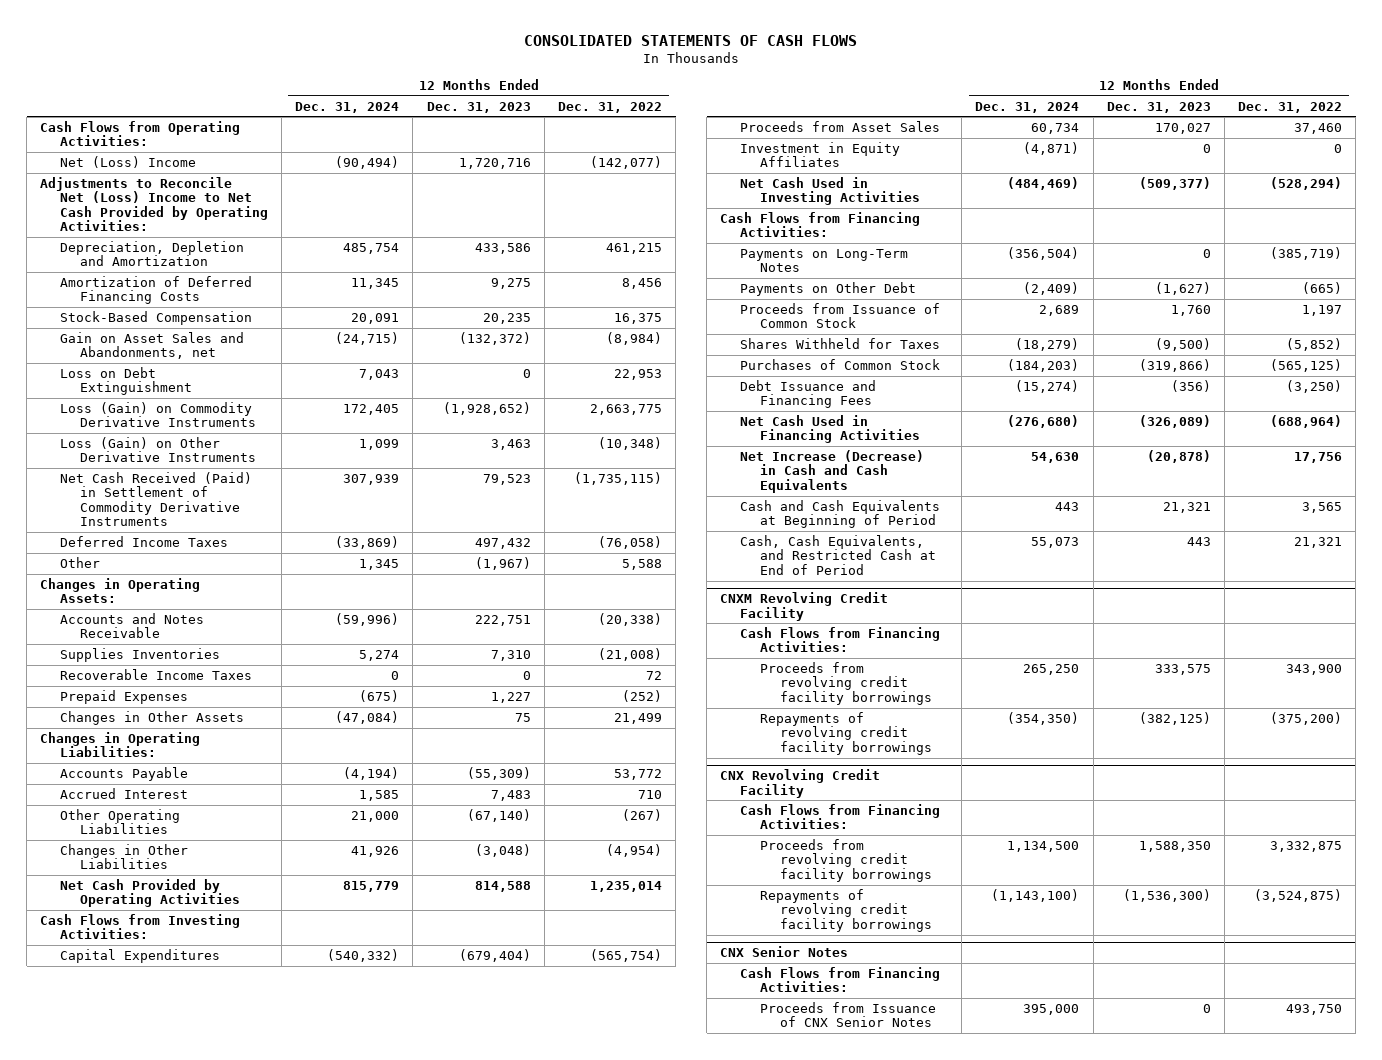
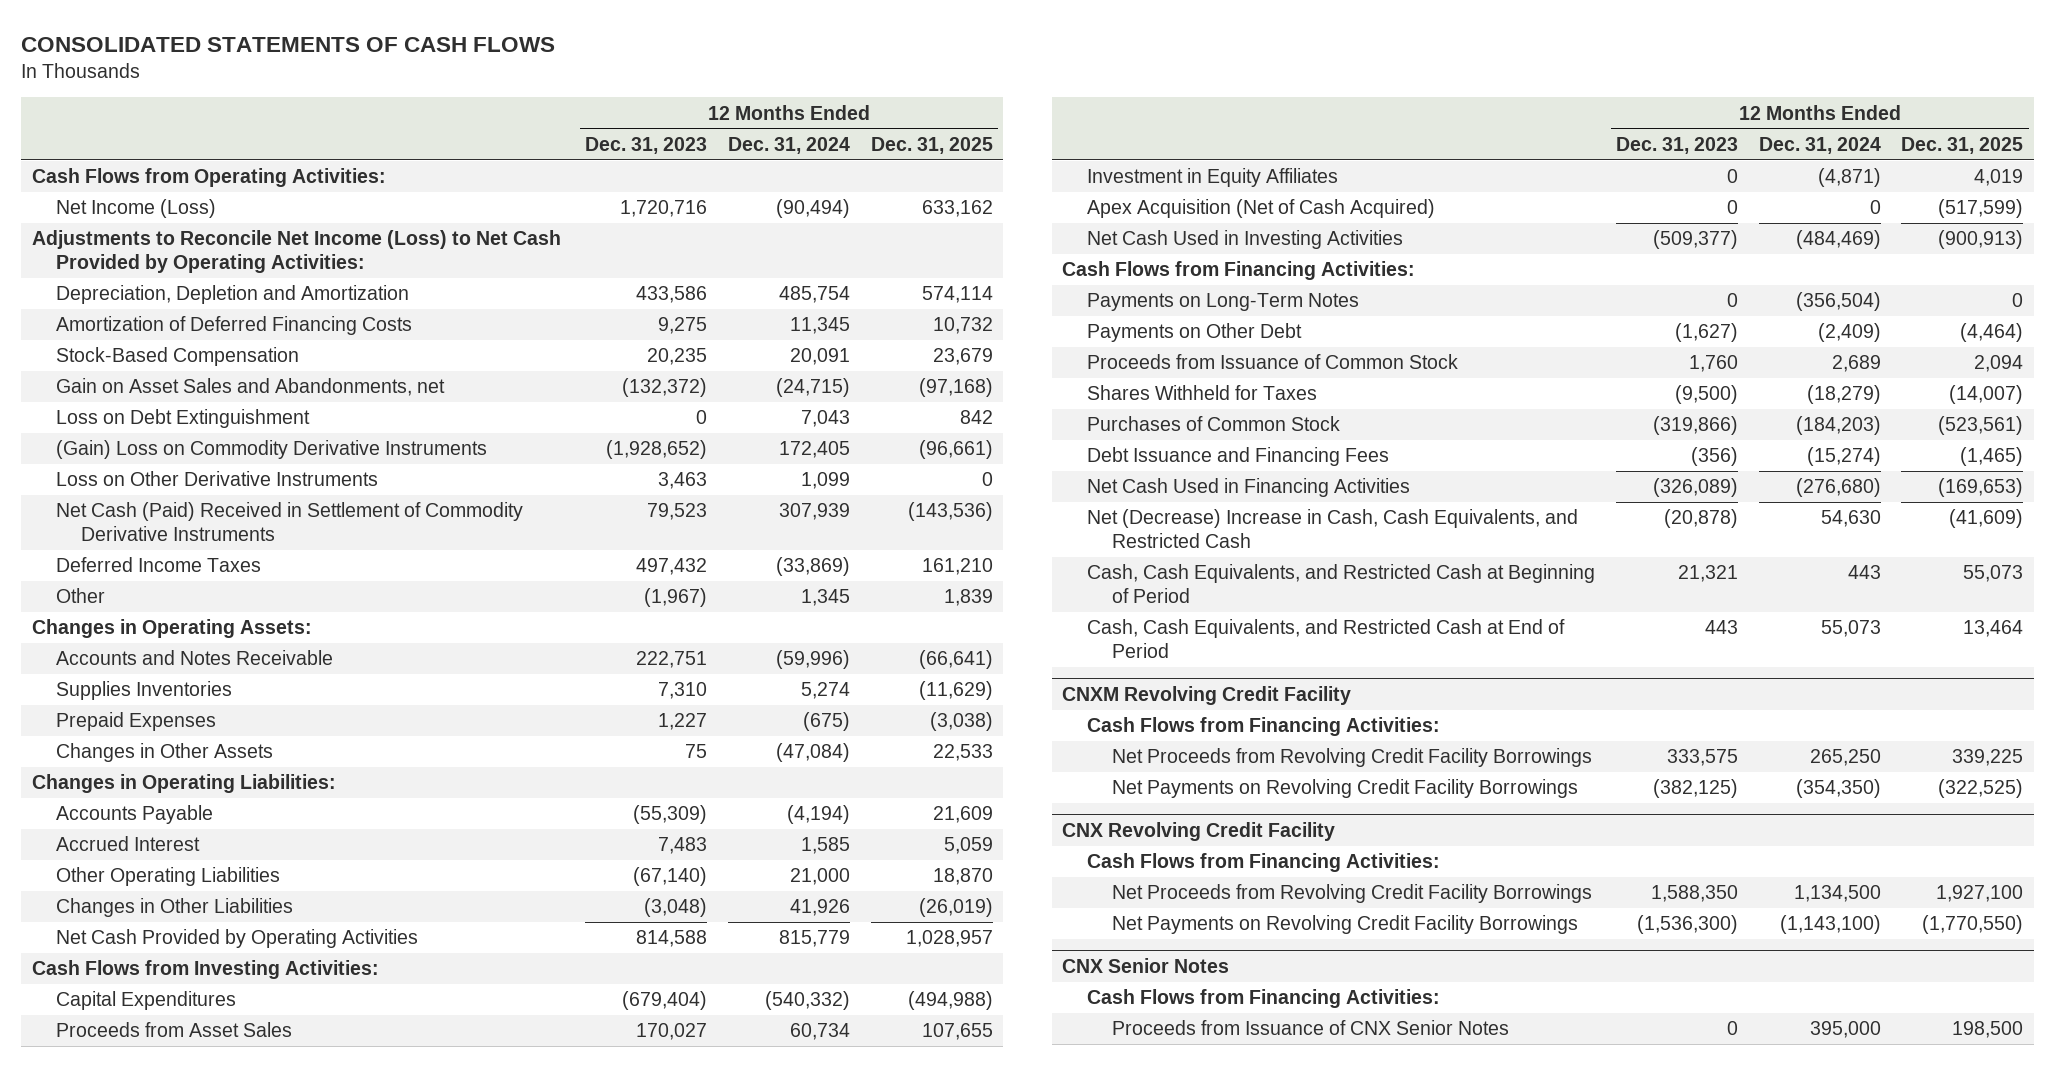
[557,101,662,113] Dec. 31, 2022 -> none
none -> [870,136,993,154] Dec. 31, 2025
[59,155,196,168] Net (Loss) Income -> [56,199,217,219] Net Income (Loss)
[40,176,268,232] Adjustments to Reconcile Net (Loss) Income to Net Cash Provided by Operating Activities: -> [31,230,561,273] Adjustments to Reconcile Net Income (Loss) to Net Cash Provided by Operating Activities:
[59,401,256,428] Loss (Gain) on Commodity Derivative Instruments -> [56,440,488,460] (Gain) Loss on Commodity Derivative Instruments
[59,436,256,463] Loss (Gain) on Other Derivative Instruments -> [56,471,379,487] Loss on Other Derivative Instruments
[59,471,252,527] Net Cash Received (Paid) in Settlement of Commodity Derivative Instruments -> [56,502,524,541] Net Cash (Paid) Received in Settlement of Commodity Derivative Instruments
[59,668,252,680] Recoverable Income Taxes -> none
none -> [1087,199,1436,219] Apex Acquisition (Net of Cash Acquired)
[740,449,925,493] Net Increase (Decrease) in Cash and Cash Equivalents -> [1087,509,1579,548] Net (Decrease) Increase in Cash, Cash Equivalents, and Restricted Cash
[740,499,941,529] Cash and Cash Equivalents at Beginning of Period -> [1087,564,1596,603] Cash, Cash Equivalents, and Restricted Cash at Beginning of Period
[759,661,932,705] Proceeds from revolving credit facility borrowings -> [1111,748,1592,768] Net Proceeds from Revolving Credit Facility Borrowings
[759,711,932,755] Repayments of revolving credit facility borrowings -> [1111,779,1578,799] Net Payments on Revolving Credit Facility Borrowings
[759,838,932,882] Proceeds from revolving credit facility borrowings -> [1111,884,1592,904] Net Proceeds from Revolving Credit Facility Borrowings
[759,888,932,932] Repayments of revolving credit facility borrowings -> [1111,915,1578,935] Net Payments on Revolving Credit Facility Borrowings

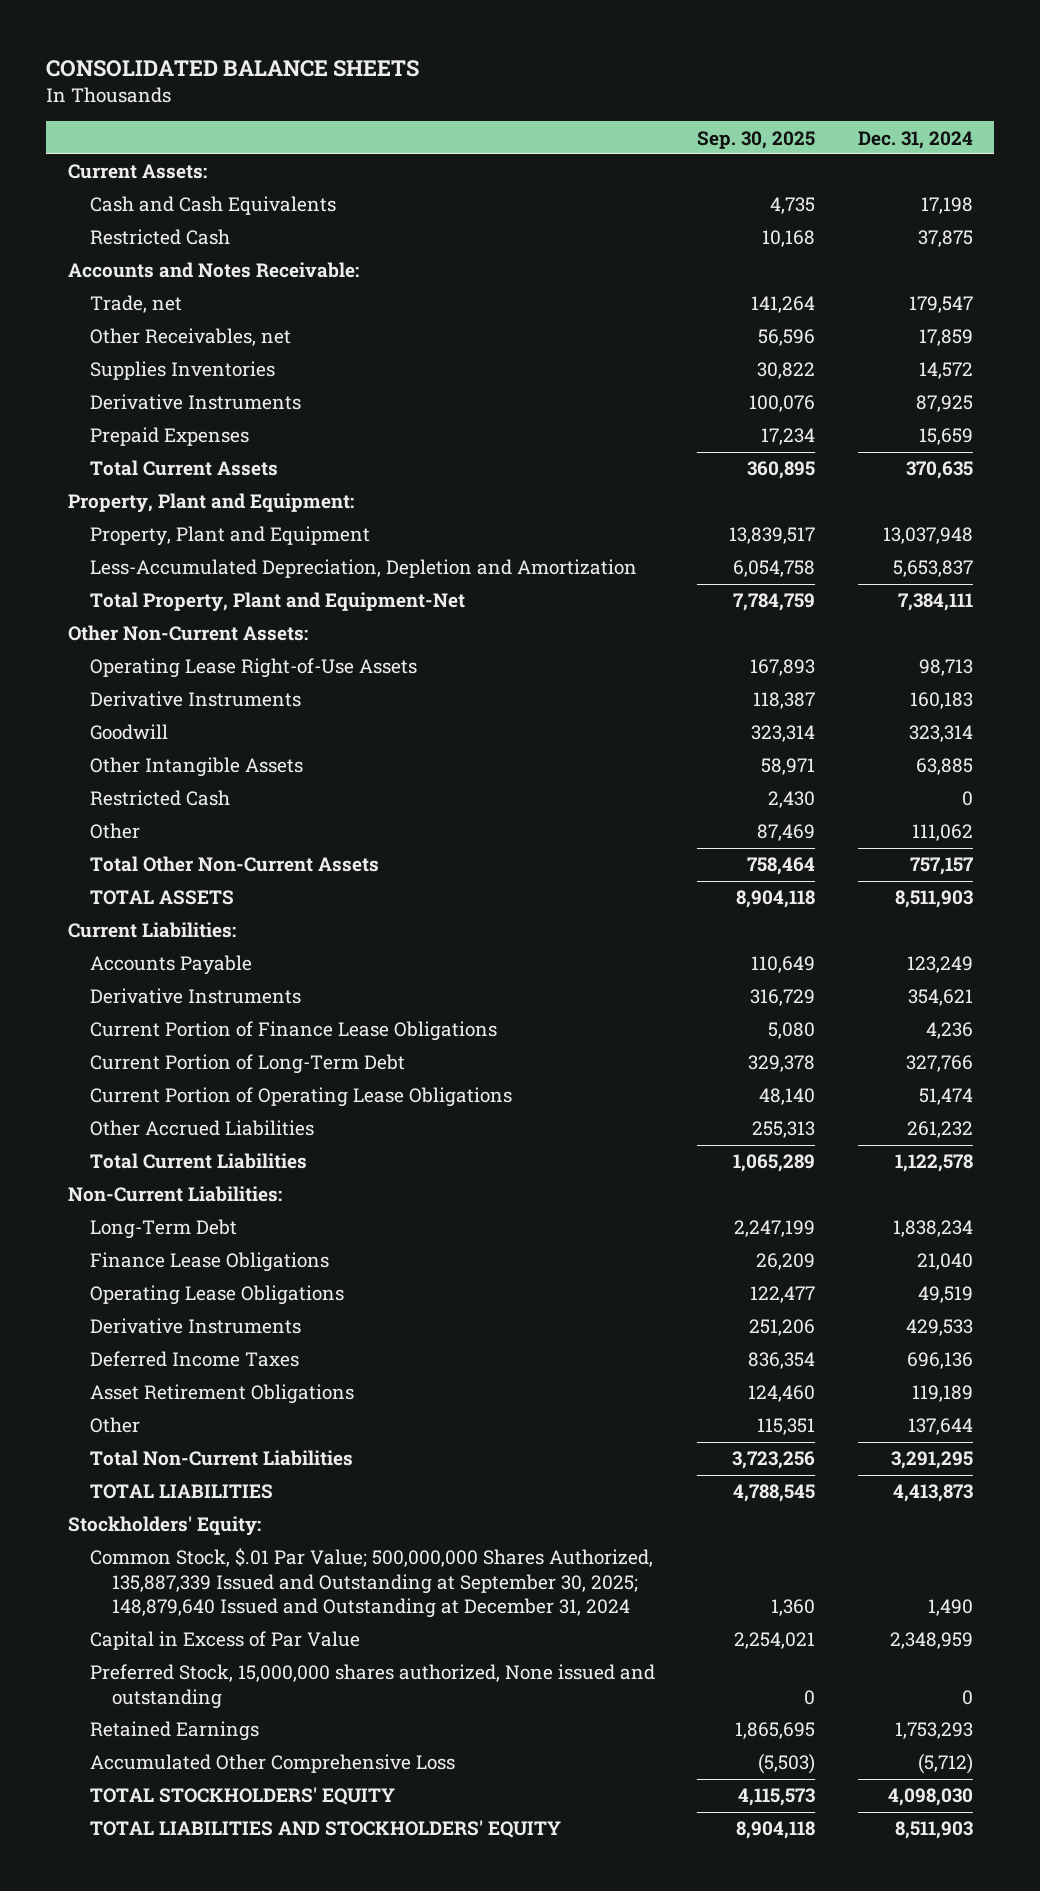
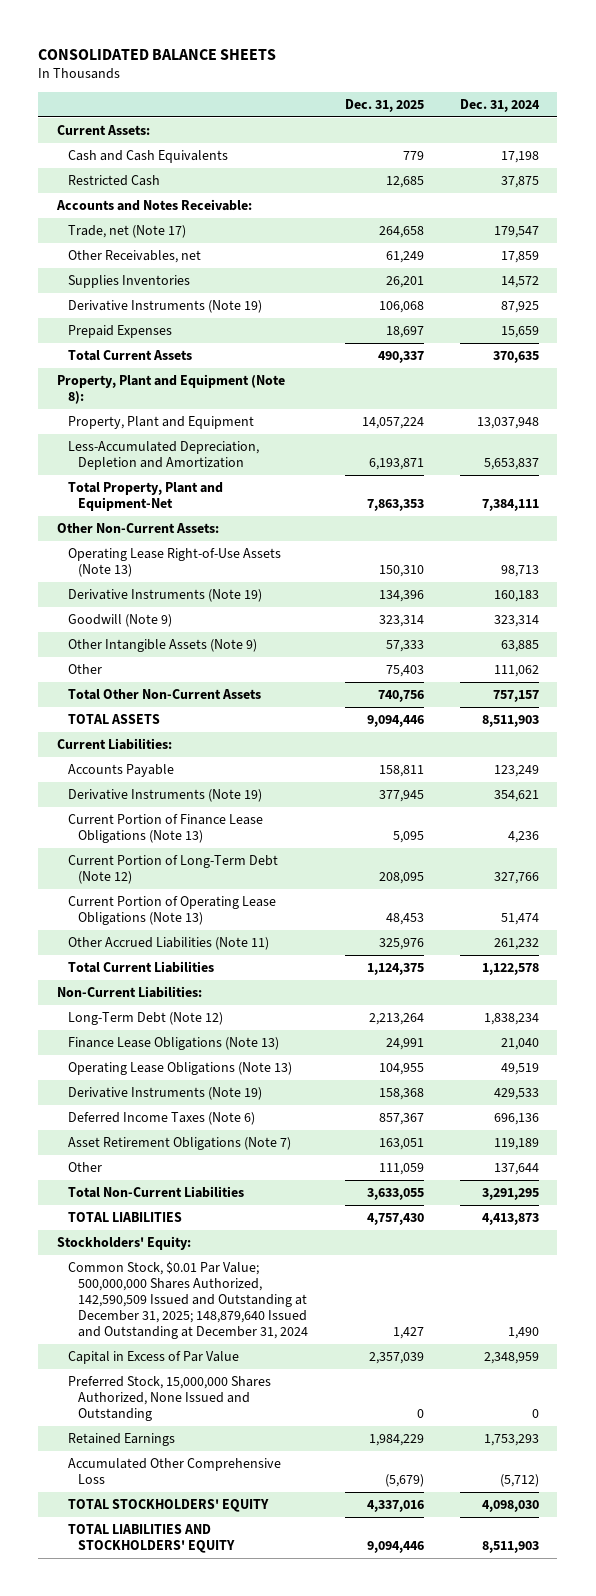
[697,130,816,149] Sep. 30, 2025 -> none
none -> [344,99,424,113] Dec. 31, 2025
[89,295,182,314] Trade, net -> [67,224,186,238] Trade, net (Note 17)
[89,394,301,411] Derivative Instruments -> [67,299,262,313] Derivative Instruments (Note 19)
[67,493,354,514] Property, Plant and Equipment: -> [56,373,285,404] Property, Plant and Equipment (Note 8):
[89,790,230,807] Restricted Cash -> none
[89,658,417,679] Operating Lease Right-of-Use Assets -> [67,547,281,577] Operating Lease Right-of-Use Assets (Note 13)
[89,691,301,708] Derivative Instruments -> [67,588,262,602] Derivative Instruments (Note 19)
[89,724,168,741] Goodwill -> [67,613,172,627] Goodwill (Note 9)
[89,757,303,778] Other Intangible Assets -> [67,638,257,652] Other Intangible Assets (Note 9)
[89,988,301,1005] Derivative Instruments -> [67,788,262,802] Derivative Instruments (Note 19)
[89,1021,497,1042] Current Portion of Finance Lease Obligations -> [67,813,263,843] Current Portion of Finance Lease Obligations (Note 13)
[89,1054,405,1075] Current Portion of Long-Term Debt -> [67,854,278,884] Current Portion of Long-Term Debt (Note 12)
[89,1087,512,1108] Current Portion of Operating Lease Obligations -> [67,895,276,925] Current Portion of Operating Lease Obligations (Note 13)
[89,1120,314,1137] Other Accrued Liabilities -> [67,936,269,950] Other Accrued Liabilities (Note 11)
[89,1219,237,1240] Long-Term Debt -> [67,1011,223,1025] Long-Term Debt (Note 12)
[89,1252,329,1273] Finance Lease Obligations -> [67,1036,279,1050] Finance Lease Obligations (Note 13)
[89,1285,344,1306] Operating Lease Obligations -> [67,1061,292,1075] Operating Lease Obligations (Note 13)
[89,1318,301,1335] Derivative Instruments -> [67,1086,262,1100] Derivative Instruments (Note 19)
[89,1351,299,1368] Deferred Income Taxes -> [67,1111,255,1125] Deferred Income Taxes (Note 6)
[89,1384,354,1405] Asset Retirement Obligations -> [67,1136,291,1150] Asset Retirement Obligations (Note 7)
[89,1548,653,1619] Common Stock, $.01 Par Value; 500,000,000 Shares Authorized, 135,887,339 Issued and Outstanding at September 30, 2025; 148,879,640 Issued and Outstanding at December 31, 2024 -> [67,1260,309,1340] Common Stock, $0.01 Par Value; 500,000,000 Shares Authorized, 142,590,509 Issued and Outstanding at December 31, 2025; 148,879,640 Issued and Outstanding at December 31, 2024
[89,1664,655,1709] Preferred Stock, 15,000,000 shares authorized, None issued and outstanding -> [67,1375,271,1422] Preferred Stock, 15,000,000 Shares Authorized, None Issued and Outstanding

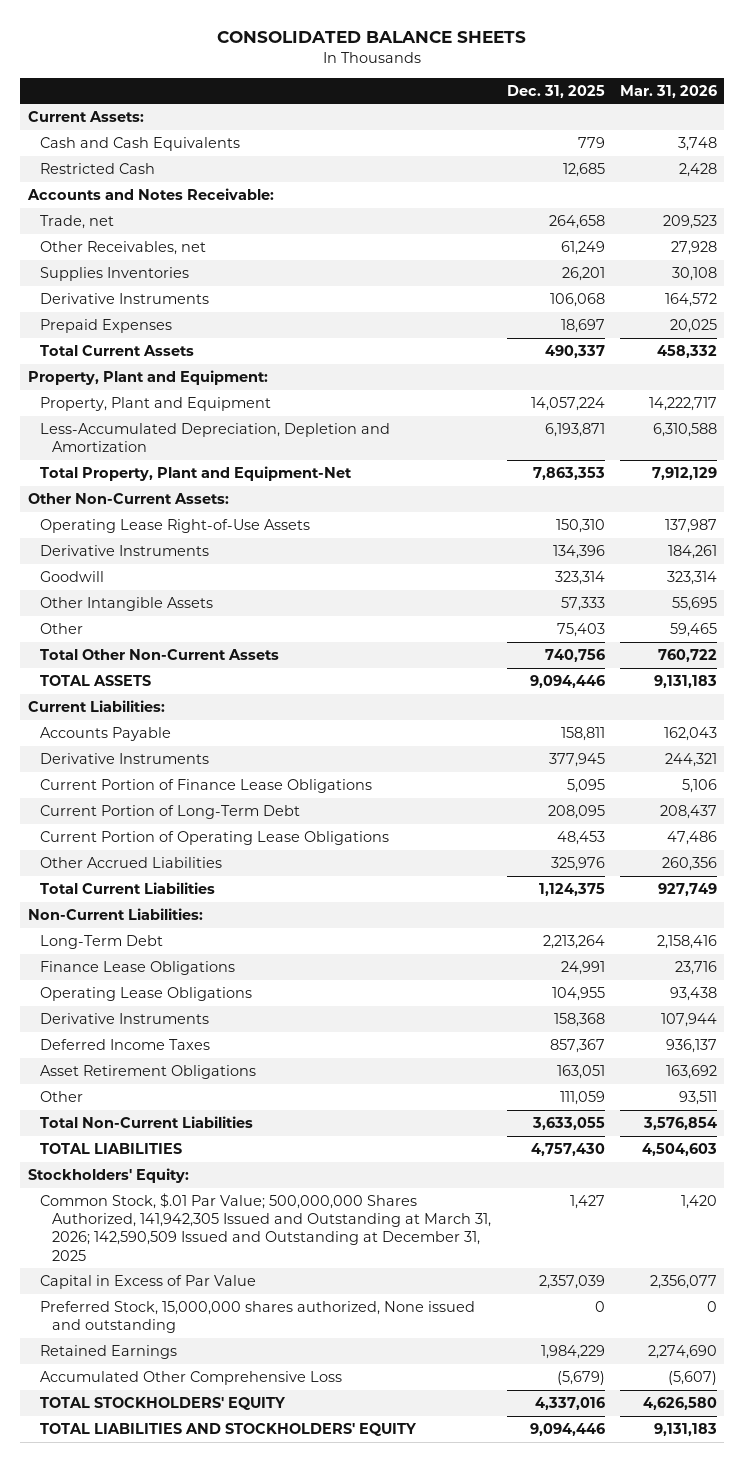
[460,99,541,113] Dec. 31, 2024 -> none
none -> [619,84,717,98] Mar. 31, 2026
[67,224,186,238] Trade, net (Note 17) -> [40,214,115,229] Trade, net
[67,299,262,313] Derivative Instruments (Note 19) -> [40,292,210,304] Derivative Instruments
[56,373,285,404] Property, Plant and Equipment (Note 8): -> [28,369,269,385] Property, Plant and Equipment:
[67,547,281,577] Operating Lease Right-of-Use Assets (Note 13) -> [40,518,311,533] Operating Lease Right-of-Use Assets
[67,588,262,602] Derivative Instruments (Note 19) -> [40,544,210,556] Derivative Instruments
[67,613,172,627] Goodwill (Note 9) -> [40,570,105,582] Goodwill
[67,638,257,652] Other Intangible Assets (Note 9) -> [40,596,214,611] Other Intangible Assets
[67,788,262,802] Derivative Instruments (Note 19) -> [40,752,210,764] Derivative Instruments
[67,813,263,843] Current Portion of Finance Lease Obligations (Note 13) -> [40,778,373,793] Current Portion of Finance Lease Obligations
[67,854,278,884] Current Portion of Long-Term Debt (Note 12) -> [40,804,301,819] Current Portion of Long-Term Debt
[67,895,276,925] Current Portion of Operating Lease Obligations (Note 13) -> [40,830,390,845] Current Portion of Operating Lease Obligations
[67,936,269,950] Other Accrued Liabilities (Note 11) -> [40,856,223,868] Other Accrued Liabilities
[67,1011,223,1025] Long-Term Debt (Note 12) -> [40,934,164,949] Long-Term Debt
[67,1036,279,1050] Finance Lease Obligations (Note 13) -> [40,960,236,975] Finance Lease Obligations
[67,1061,292,1075] Operating Lease Obligations (Note 13) -> [40,986,253,1001] Operating Lease Obligations
[67,1086,262,1100] Derivative Instruments (Note 19) -> [40,1012,210,1024] Derivative Instruments
[67,1111,255,1125] Deferred Income Taxes (Note 6) -> [40,1038,211,1050] Deferred Income Taxes
[67,1136,291,1150] Asset Retirement Obligations (Note 7) -> [40,1064,257,1079] Asset Retirement Obligations
[67,1260,309,1340] Common Stock, $0.01 Par Value; 500,000,000 Shares Authorized, 142,590,509 Issued and Outstanding at December 31, 2025; 148,879,640 Issued and Outstanding at December 31, 2024 -> [40,1192,492,1261] Common Stock, $.01 Par Value; 500,000,000 Shares Authorized, 141,942,305 Issued and Outstanding at March 31, 2026; 142,590,509 Issued and Outstanding at December 31, 2025
[67,1375,271,1422] Preferred Stock, 15,000,000 Shares Authorized, None Issued and Outstanding -> [40,1300,476,1334] Preferred Stock, 15,000,000 shares authorized, None issued and outstanding

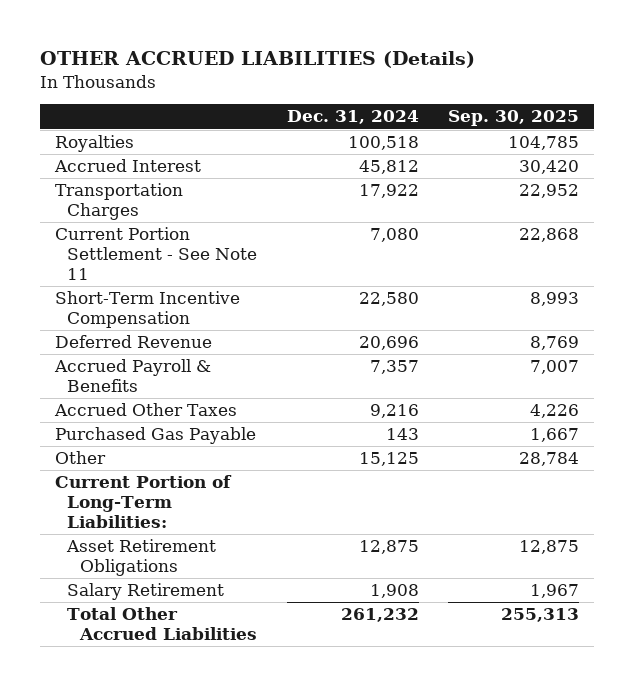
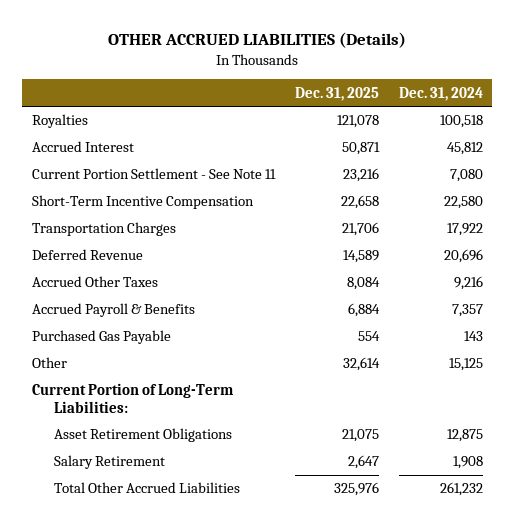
[448,110,580,127] Sep. 30, 2025 -> none
none -> [294,86,379,101] Dec. 31, 2025
[54,183,183,220] Transportation Charges -> [32,222,177,237] Transportation Charges
[53,359,211,392] Accrued Payroll & Benefits -> [32,303,196,318] Accrued Payroll & Benefits

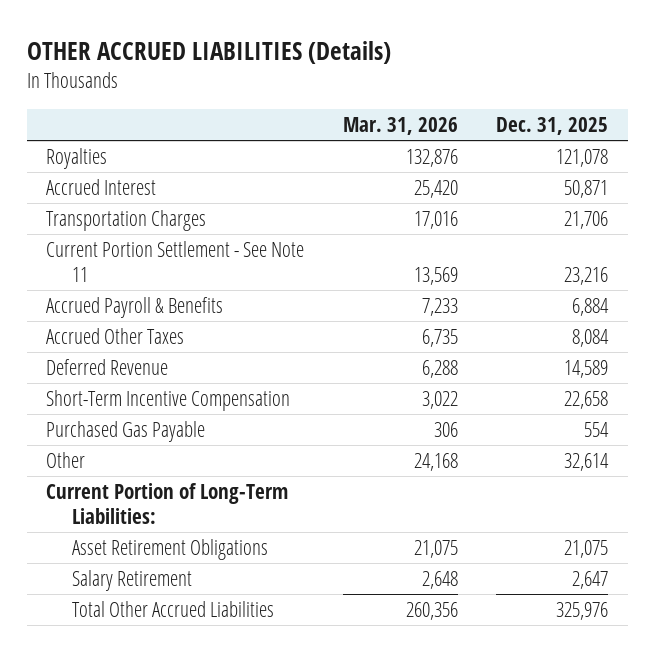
[398,86,483,101] Dec. 31, 2024 -> none
none -> [342,117,458,136] Mar. 31, 2026
[32,168,277,180] Current Portion Settlement - See Note 11 -> [46,241,305,283] Current Portion Settlement - See Note 11
[32,276,159,288] Accrued Other Taxes -> [46,328,185,345] Accrued Other Taxes
[32,249,144,261] Deferred Revenue -> [46,359,169,376] Deferred Revenue
[32,195,255,210] Short-Term Incentive Compensation -> [46,390,291,412] Short-Term Incentive Compensation

